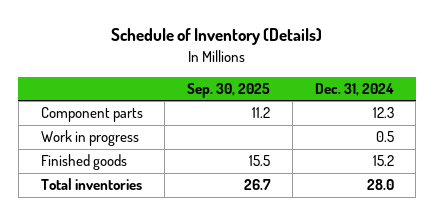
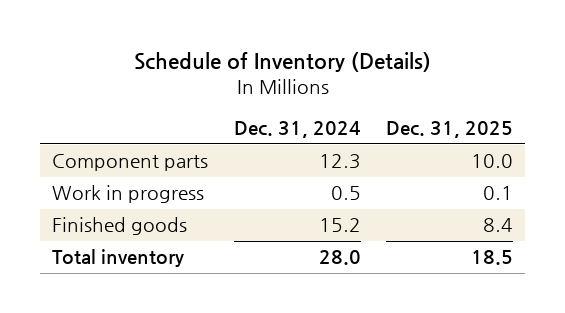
[187,82,271,98] Sep. 30, 2025 -> none
none -> [385,121,513,139] Dec. 31, 2025
[40,178,142,191] Total inventories -> [52,249,185,268] Total inventory

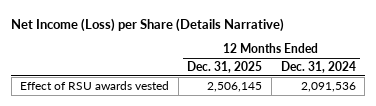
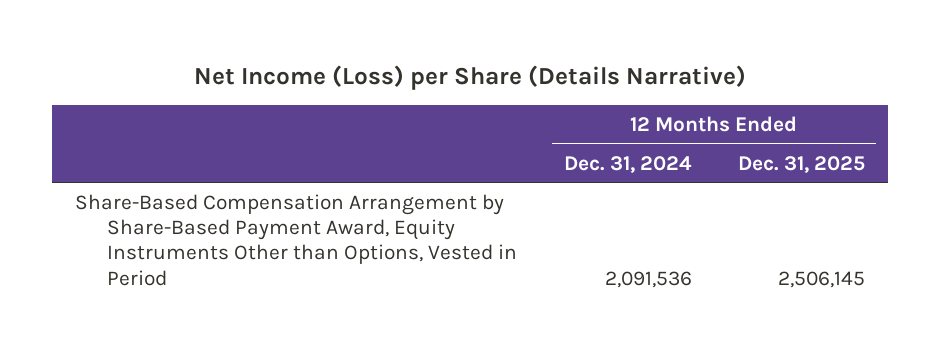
[20,80,170,90] Effect of RSU awards vested -> [74,193,518,286] Share-Based Compensation Arrangement by Share-Based Payment Award, Equity Instruments Other than Options, Vested in Period

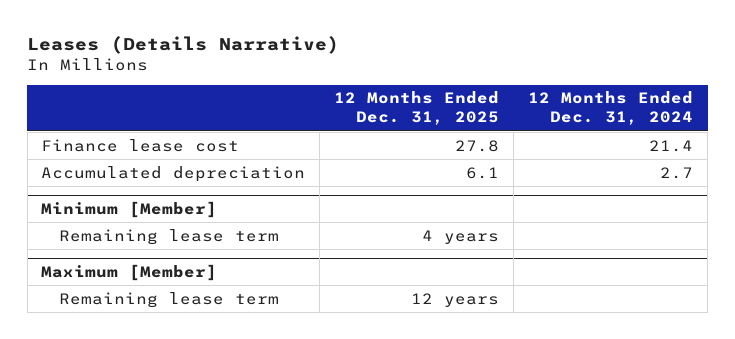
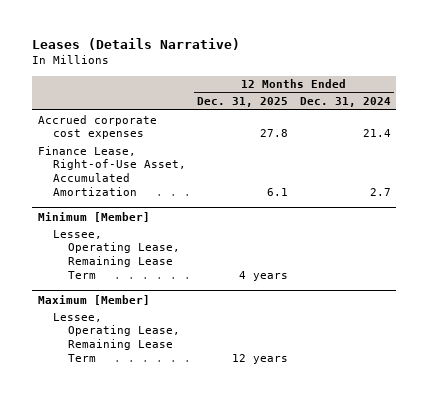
[41,138,240,152] Finance lease cost -> [37,114,157,140] Accrued corporate cost expenses
[41,165,306,182] Accumulated depreciation -> [37,145,186,197] Finance Lease, Right-of-Use Asset, Accumulated Amortization
[58,228,279,245] Remaining lease term -> [52,229,180,280] Lessee, Operating Lease, Remaining Lease Term
[58,291,279,308] Remaining lease term -> [52,312,180,363] Lessee, Operating Lease, Remaining Lease Term

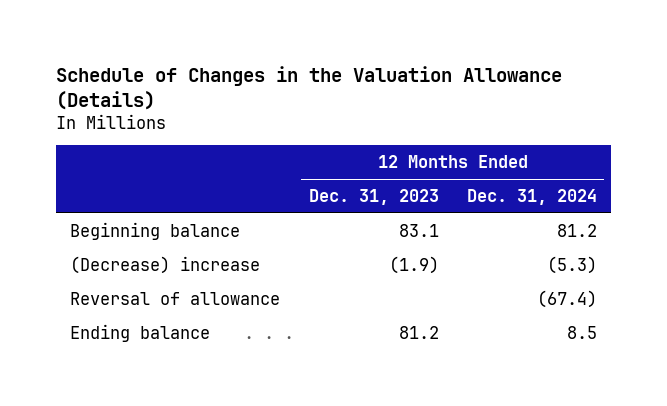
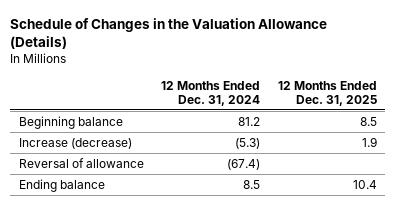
[308,188,439,205] Dec. 31, 2023 -> none
none -> [277,80,377,106] 12 Months Ended Dec. 31, 2025
[70,255,261,274] (Decrease) increase -> [18,137,132,149] Increase (decrease)

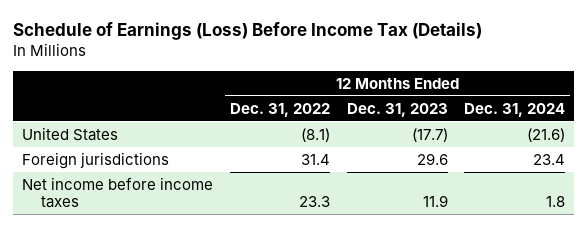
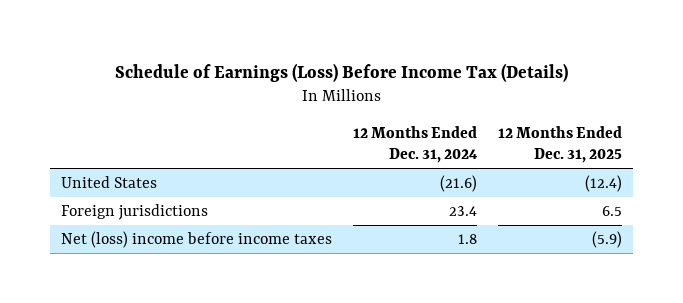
[229,102,330,117] Dec. 31, 2022 -> none
[346,102,448,117] Dec. 31, 2023 -> none
none -> [498,125,623,164] 12 Months Ended Dec. 31, 2025
[21,176,213,209] Net income before income taxes -> [60,231,332,249] Net (loss) income before income taxes

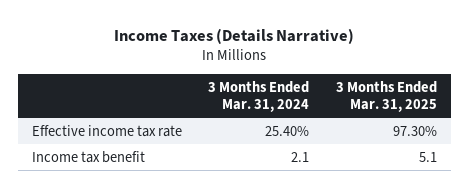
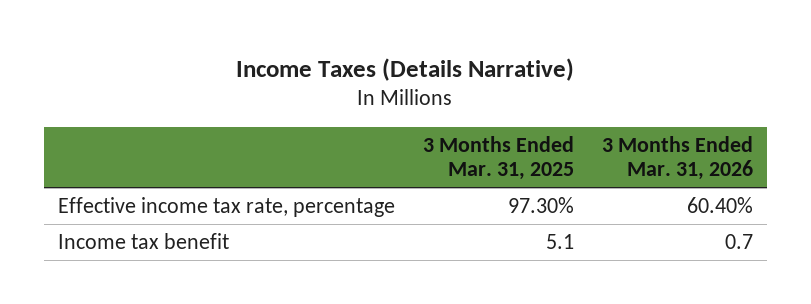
[208,81,310,112] 3 Months Ended Mar. 31, 2024 -> none
none -> [602,135,754,181] 3 Months Ended Mar. 31, 2026
[31,124,182,137] Effective income tax rate -> [57,196,395,217] Effective income tax rate, percentage

